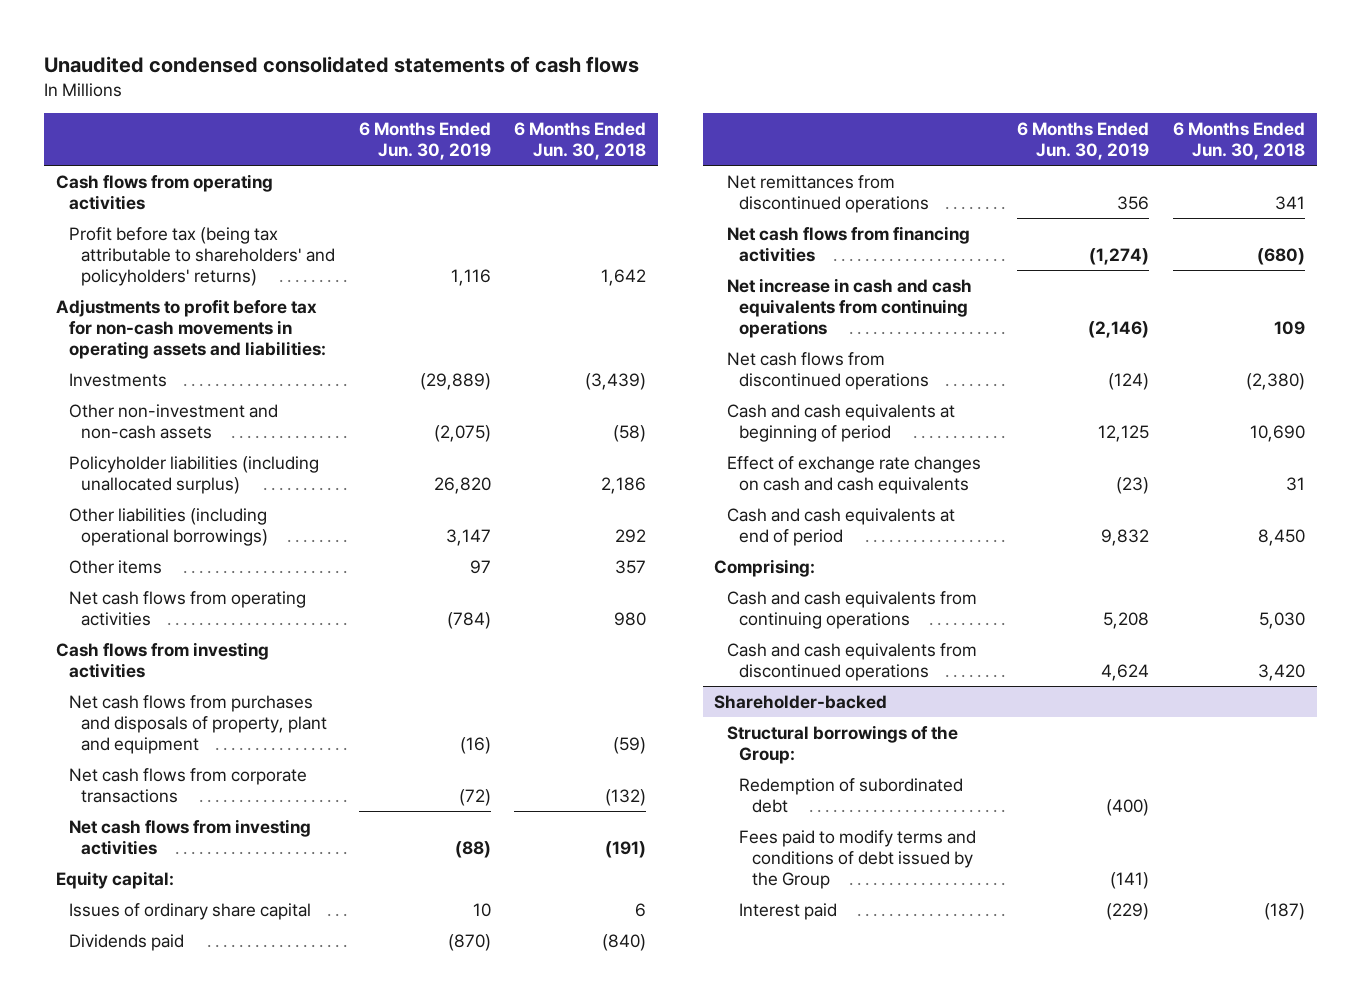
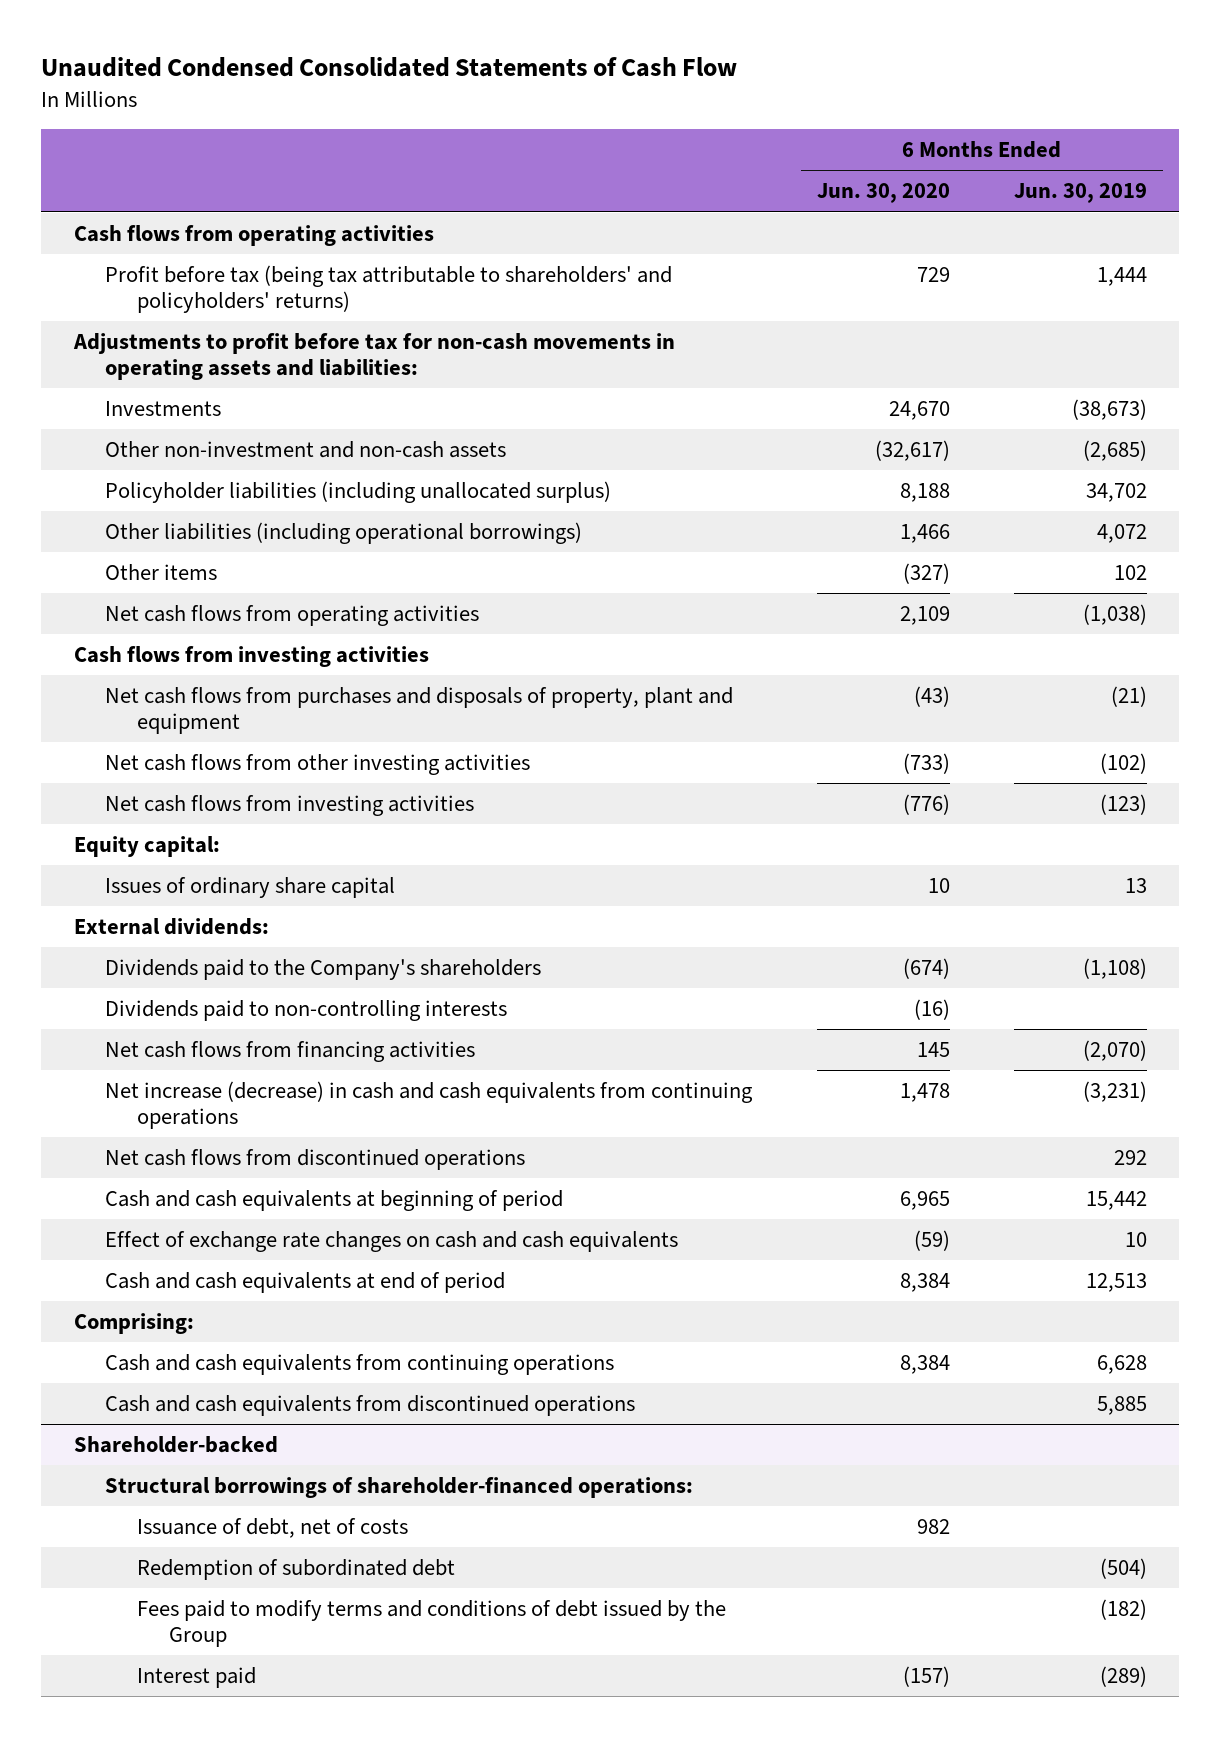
[44,55,640,73] Unaudited condensed consolidated statements of cash flows -> [41,57,738,78] Unaudited Condensed Consolidated Statements of Cash Flow
[514,122,647,161] 6 Months Ended Jun. 30, 2018 -> none
none -> [816,183,950,204] Jun. 30, 2020
[450,269,491,287] 1,116 -> [1097,267,1148,287] 1,444
[419,372,491,390] (29,889) -> [1072,399,1148,421] (38,673)
[433,424,491,442] (2,075) -> [1083,440,1148,462] (2,685)
[433,476,491,494] 26,820 -> [1086,483,1148,503] 34,702
[445,528,491,546] 3,147 -> [1097,524,1148,544] 4,072
[469,559,491,574] 97 -> [1114,565,1148,581] 102
[446,611,491,629] (784) -> [1083,604,1148,626] (1,038)
[68,767,307,803] Net cash flows from corporate transactions -> none
[459,737,491,755] (16) -> [1111,686,1148,708] (21)
none -> [105,754,531,776] Net cash flows from other investing activities
[454,840,491,858] (88) -> [1100,794,1148,816] (123)
[68,933,184,951] Dividends paid -> none
[726,174,930,213] Net remittances from discontinued operations -> none
[472,902,491,917] 10 -> [1125,878,1148,894] 13
none -> [73,918,269,936] External dividends:
none -> [105,959,542,981] Dividends paid to the Company's shareholders
none -> [105,1000,508,1022] Dividends paid to non-controlling interests
[1089,247,1150,265] (1,274) -> [1083,1040,1148,1062] (2,070)
[726,277,972,339] Net increase in cash and cash equivalents from continuing operations -> [105,1081,754,1130] Net increase (decrease) in cash and cash equivalents from continuing operations
[1088,321,1150,339] (2,146) -> [1083,1081,1148,1103] (3,231)
[1108,372,1150,390] (124) -> [1114,1150,1148,1166] 292
[1098,424,1150,442] 12,125 -> [1086,1191,1148,1211] 15,442
[1116,476,1150,494] (23) -> [1125,1232,1148,1248] 10
[1101,528,1150,546] 9,832 -> [1086,1273,1148,1293] 12,513
[1103,611,1150,629] 5,208 -> [1097,1355,1148,1375] 6,628
[1101,663,1150,681] 4,624 -> [1097,1396,1148,1416] 5,885
[726,724,958,764] Structural borrowings of the Group: -> [105,1477,694,1499] Structural borrowings of shareholder-financed operations:
none -> [137,1518,409,1539] Issuance of debt, net of costs
[1106,798,1150,816] (400) -> [1100,1558,1148,1580] (504)
[1110,872,1150,890] (141) -> [1100,1599,1148,1621] (182)
[1106,902,1150,920] (229) -> [1100,1666,1148,1688] (289)

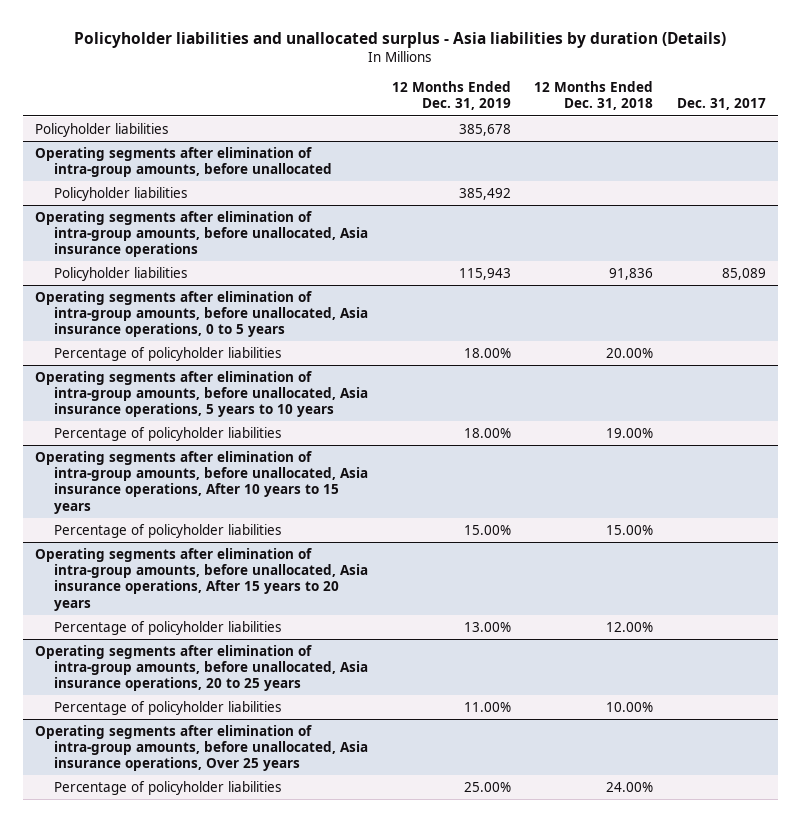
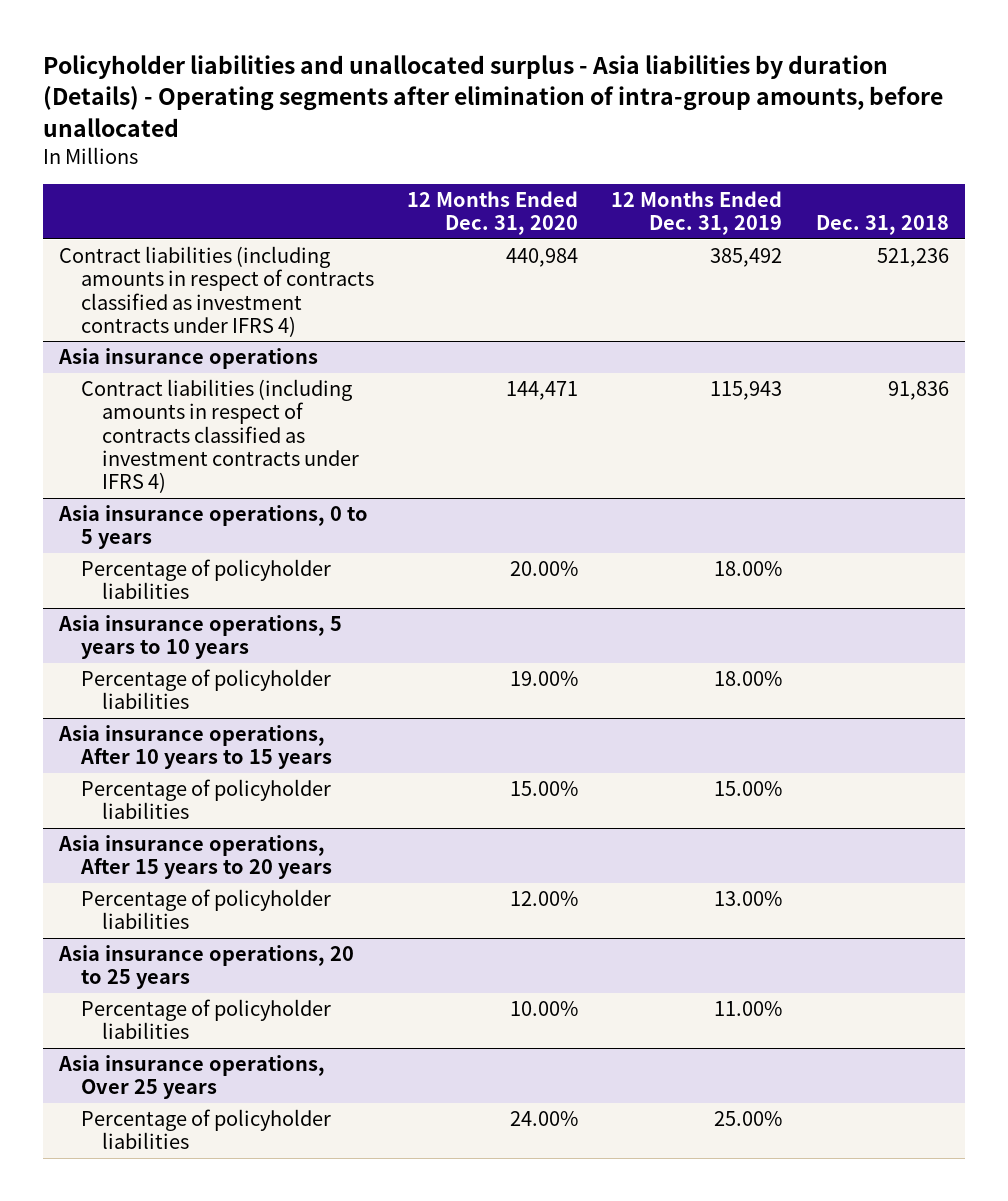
[74,31,727,48] Policyholder liabilities and unallocated surplus - Asia liabilities by duration (Details) -> [42,54,943,137] Policyholder liabilities and unallocated surplus - Asia liabilities by duration (Details) - Operating segments after elimination of intra-group amounts, before unallocated
[534,81,654,111] 12 Months Ended Dec. 31, 2018 -> none
[677,98,767,111] Dec. 31, 2017 -> none
none -> [406,191,578,236] 12 Months Ended Dec. 31, 2020
none -> [815,215,949,236] Dec. 31, 2018
[34,122,168,137] Policyholder liabilities -> none
[34,146,332,178] Operating segments after elimination of intra-group amounts, before unallocated -> none
[34,210,368,258] Operating segments after elimination of intra-group amounts, before unallocated, Asia insurance operations -> none
[34,290,368,338] Operating segments after elimination of intra-group amounts, before unallocated, Asia insurance operations, 0 to 5 years -> none
[53,186,187,201] Policyholder liabilities -> [59,246,374,337] Contract liabilities (including amounts in respect of contracts classified as investment contracts under IFRS 4)
none -> [58,348,319,370] Asia insurance operations
[53,266,187,281] Policyholder liabilities -> [80,379,359,494] Contract liabilities (including amounts in respect of contracts classified as investment contracts under IFRS 4)
none -> [58,505,369,550] Asia insurance operations, 0 to 5 years
[34,370,368,418] Operating segments after elimination of intra-group amounts, before unallocated, Asia insurance operations, 5 years to 10 years -> none
none -> [58,615,343,660] Asia insurance operations, 5 years to 10 years
[34,450,368,514] Operating segments after elimination of intra-group amounts, before unallocated, Asia insurance operations, After 10 years to 15 years -> none
none -> [58,725,332,770] Asia insurance operations, After 10 years to 15 years
[34,547,368,611] Operating segments after elimination of intra-group amounts, before unallocated, Asia insurance operations, After 15 years to 20 years -> none
none -> [58,835,332,880] Asia insurance operations, After 15 years to 20 years
[34,644,368,692] Operating segments after elimination of intra-group amounts, before unallocated, Asia insurance operations, 20 to 25 years -> none
none -> [58,945,355,990] Asia insurance operations, 20 to 25 years
[34,724,368,772] Operating segments after elimination of intra-group amounts, before unallocated, Asia insurance operations, Over 25 years -> none
none -> [58,1055,326,1100] Asia insurance operations, Over 25 years

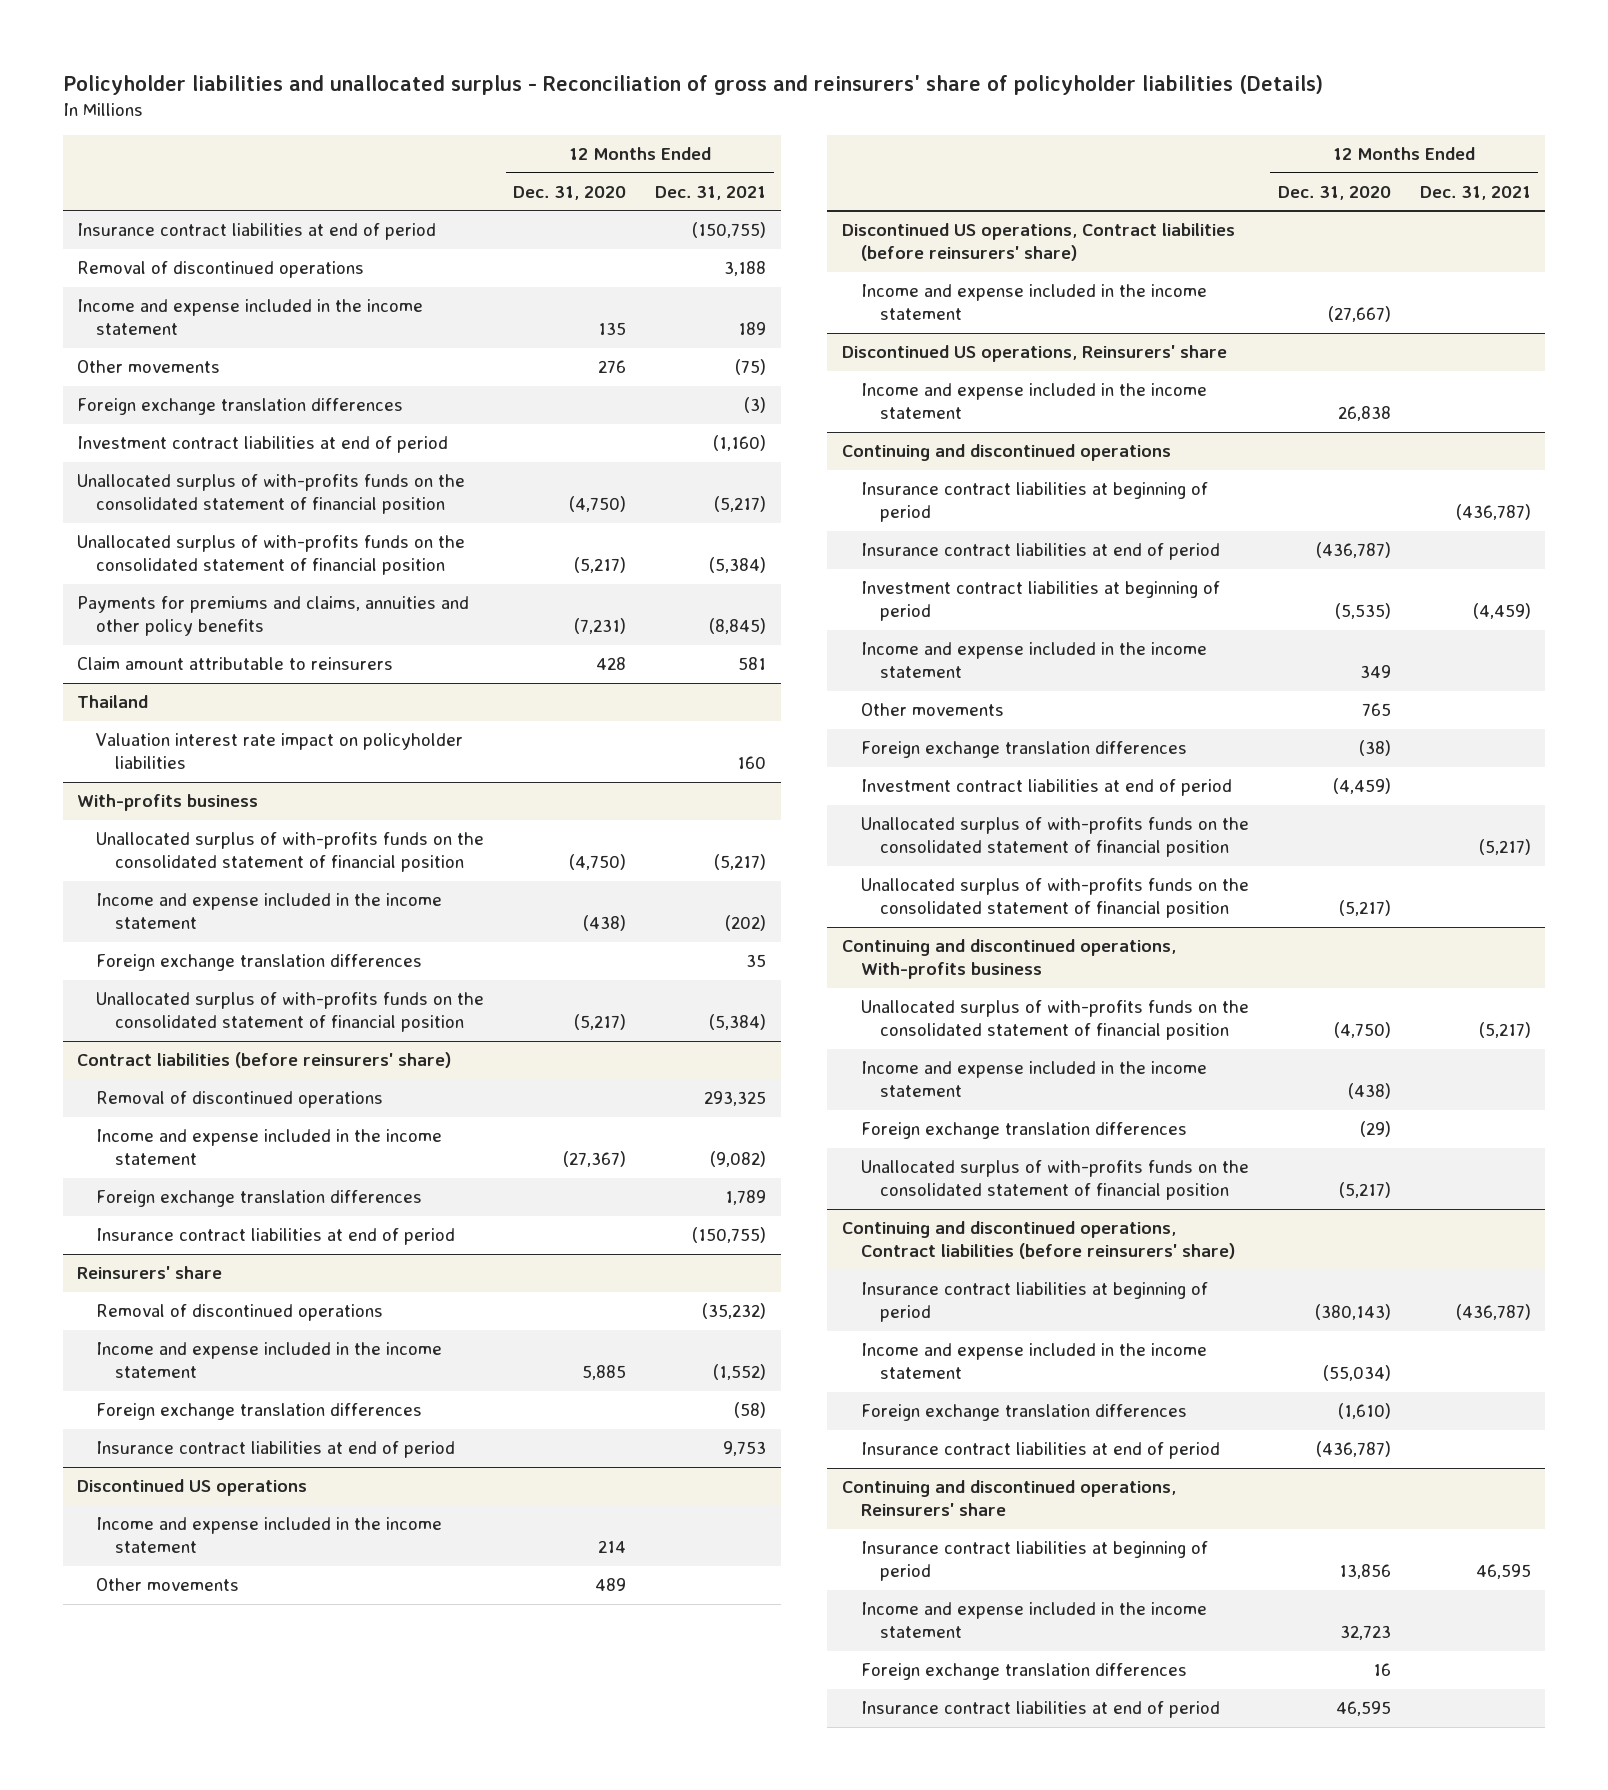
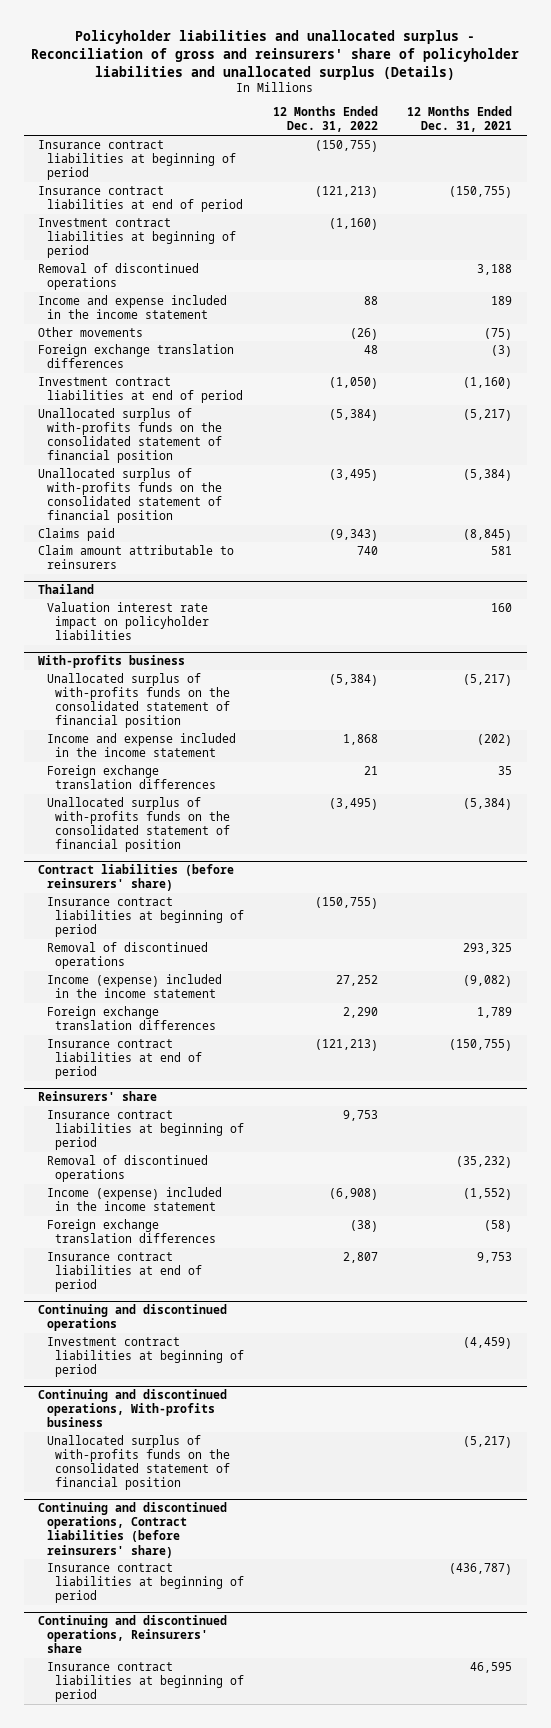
[62,75,1323,96] Policyholder liabilities and unallocated surplus - Reconciliation of gross and reinsurers' share of policyholder liabilities (Details) -> [31,30,520,80] Policyholder liabilities and unallocated surplus - Reconciliation of gross and reinsurers' share of policyholder liabilities and unallocated surplus (Details)
[513,185,627,200] Dec. 31, 2020 -> none
none -> [273,106,379,133] 12 Months Ended Dec. 31, 2022
none -> [38,139,236,181] Insurance contract liabilities at beginning of period
none -> [38,217,236,259] Investment contract liabilities at beginning of period
[77,596,470,637] Payments for premiums and claims, annuities and other policy benefits -> [38,527,116,541] Claims paid
none -> [46,896,245,938] Insurance contract liabilities at beginning of period
[96,1129,443,1166] Income and expense included in the income statement -> [46,973,222,999] Income (expense) included in the income statement
none -> [46,1109,245,1151] Insurance contract liabilities at beginning of period
[96,1342,443,1379] Income and expense included in the income statement -> [46,1186,222,1212] Income (expense) included in the income statement
[77,1479,308,1497] Discontinued US operations -> none
[96,1517,443,1554] Income and expense included in the income statement -> none
[96,1578,240,1592] Other movements -> none
[841,223,1235,262] Discontinued US operations, Contract liabilities (before reinsurers' share) -> none
[860,284,1207,321] Income and expense included in the income statement -> none
[841,345,1227,363] Discontinued US operations, Reinsurers' share -> none
[860,383,1207,420] Income and expense included in the income statement -> none
[860,482,1208,523] Insurance contract liabilities at beginning of period -> none
[860,543,1220,561] Insurance contract liabilities at end of period -> none
[860,642,1207,679] Income and expense included in the income statement -> none
[860,703,1004,717] Other movements -> none
[860,741,1187,759] Foreign exchange translation differences -> none
[860,779,1232,797] Investment contract liabilities at end of period -> none
[860,817,1249,858] Unallocated surplus of with-profits funds on the consolidated statement of financial position -> none
[860,878,1249,919] Unallocated surplus of with-profits funds on the consolidated statement of financial position -> none
[860,1061,1207,1098] Income and expense included in the income statement -> none
[860,1122,1187,1140] Foreign exchange translation differences -> none
[860,1160,1249,1201] Unallocated surplus of with-profits funds on the consolidated statement of financial position -> none
[860,1343,1207,1380] Income and expense included in the income statement -> none
[860,1404,1187,1422] Foreign exchange translation differences -> none
[860,1442,1220,1460] Insurance contract liabilities at end of period -> none
[860,1602,1207,1639] Income and expense included in the income statement -> none
[860,1663,1187,1681] Foreign exchange translation differences -> none
[860,1701,1220,1719] Insurance contract liabilities at end of period -> none

